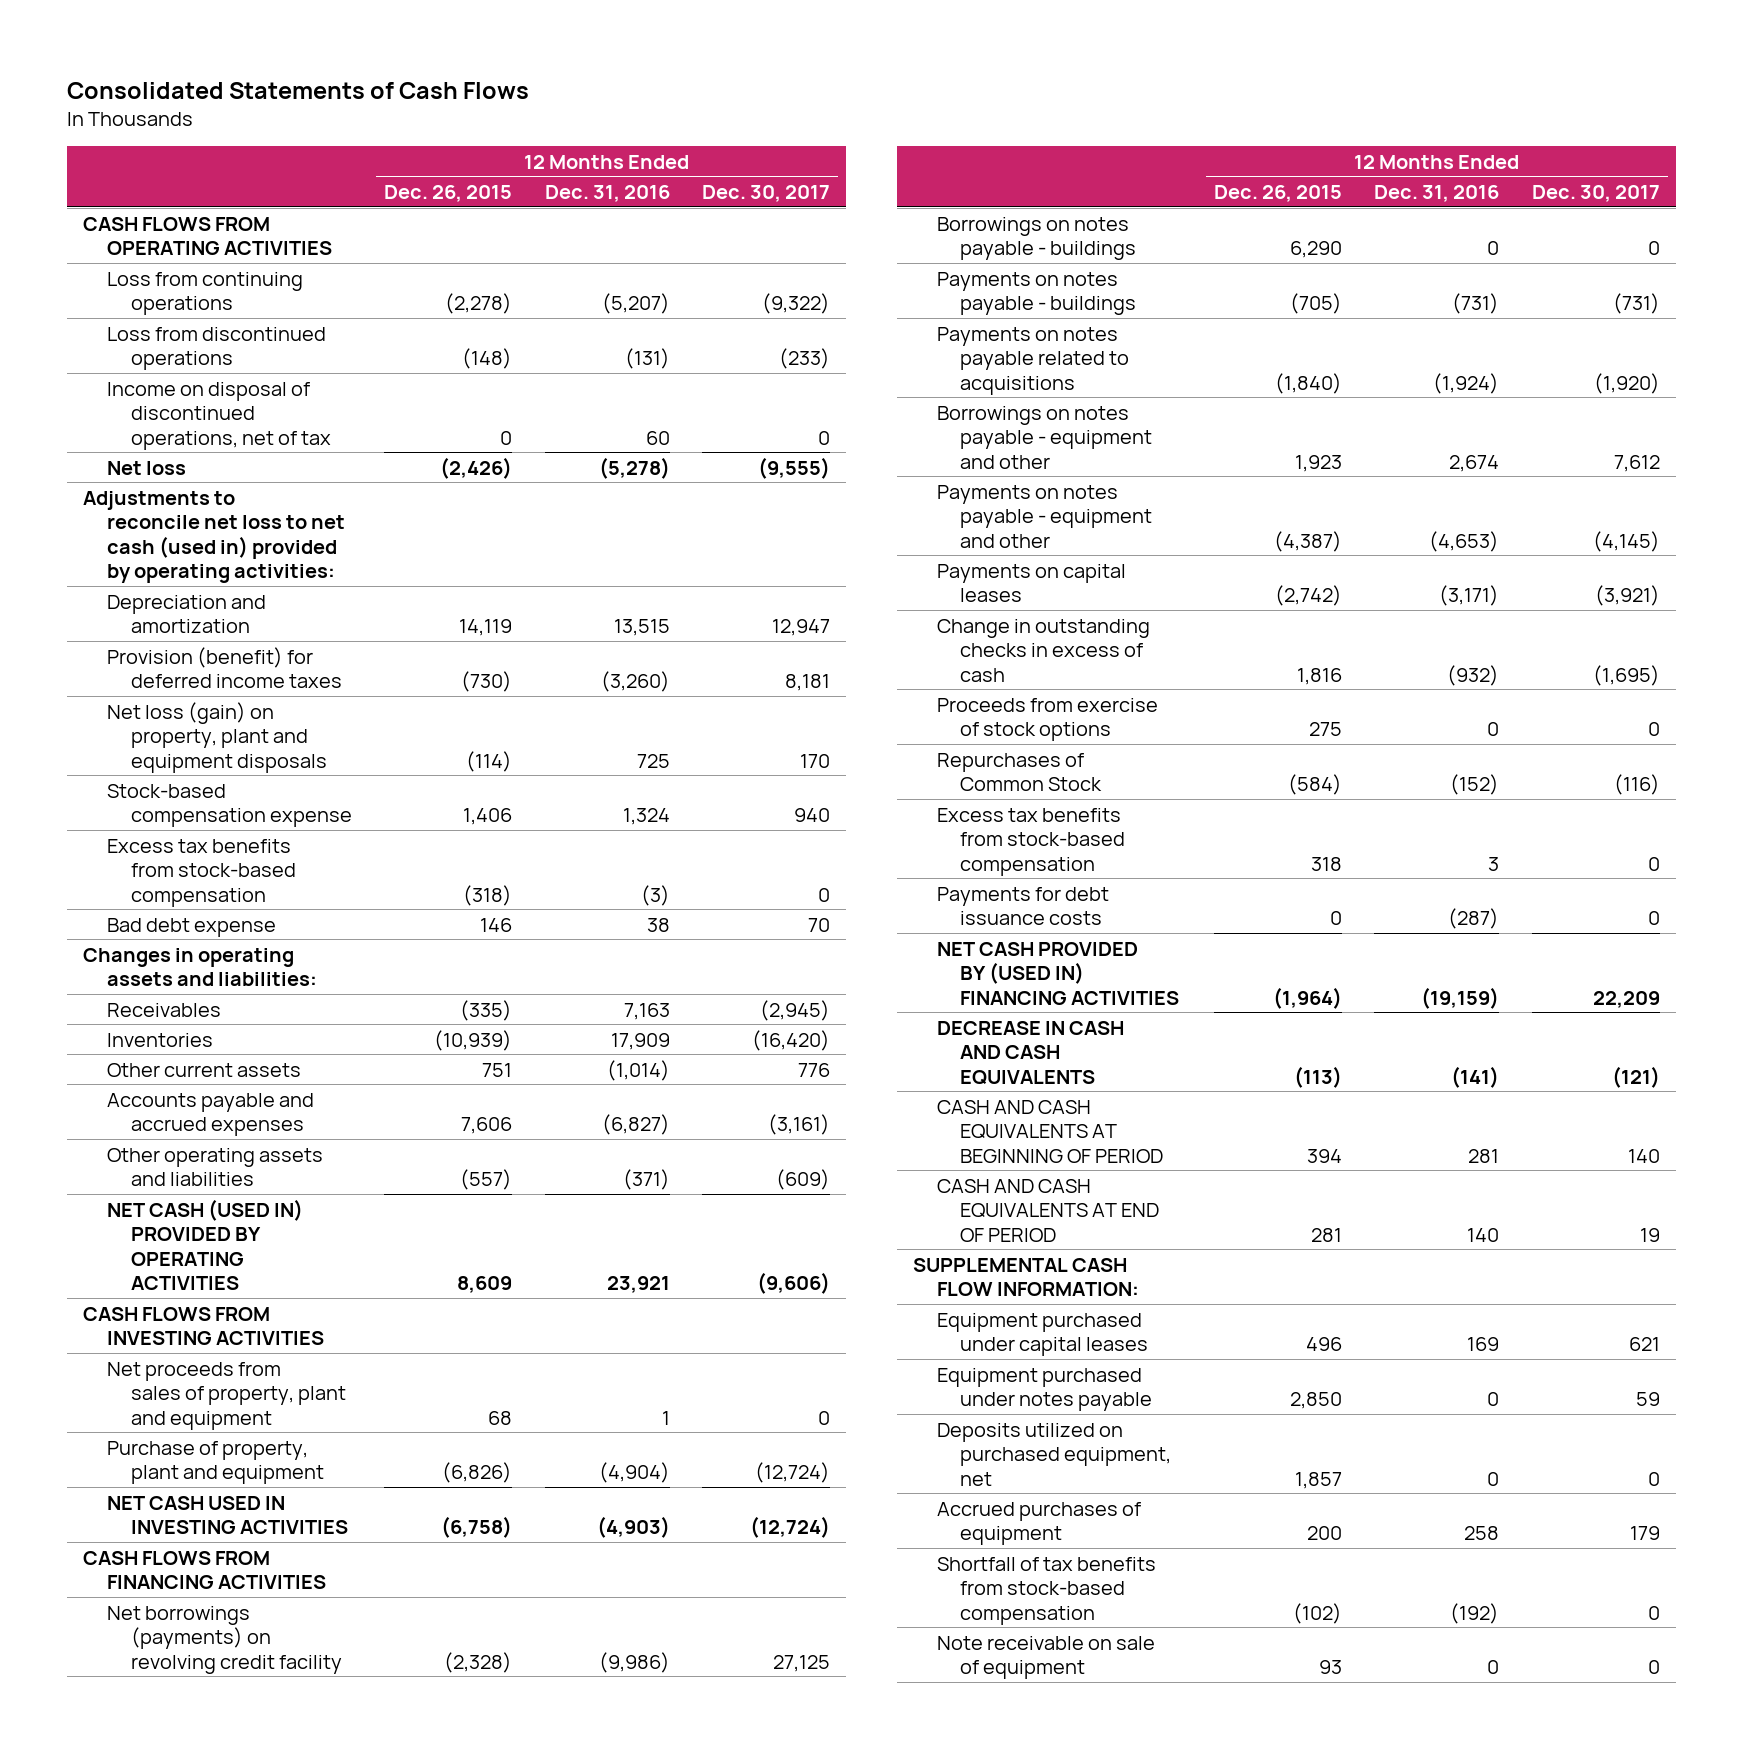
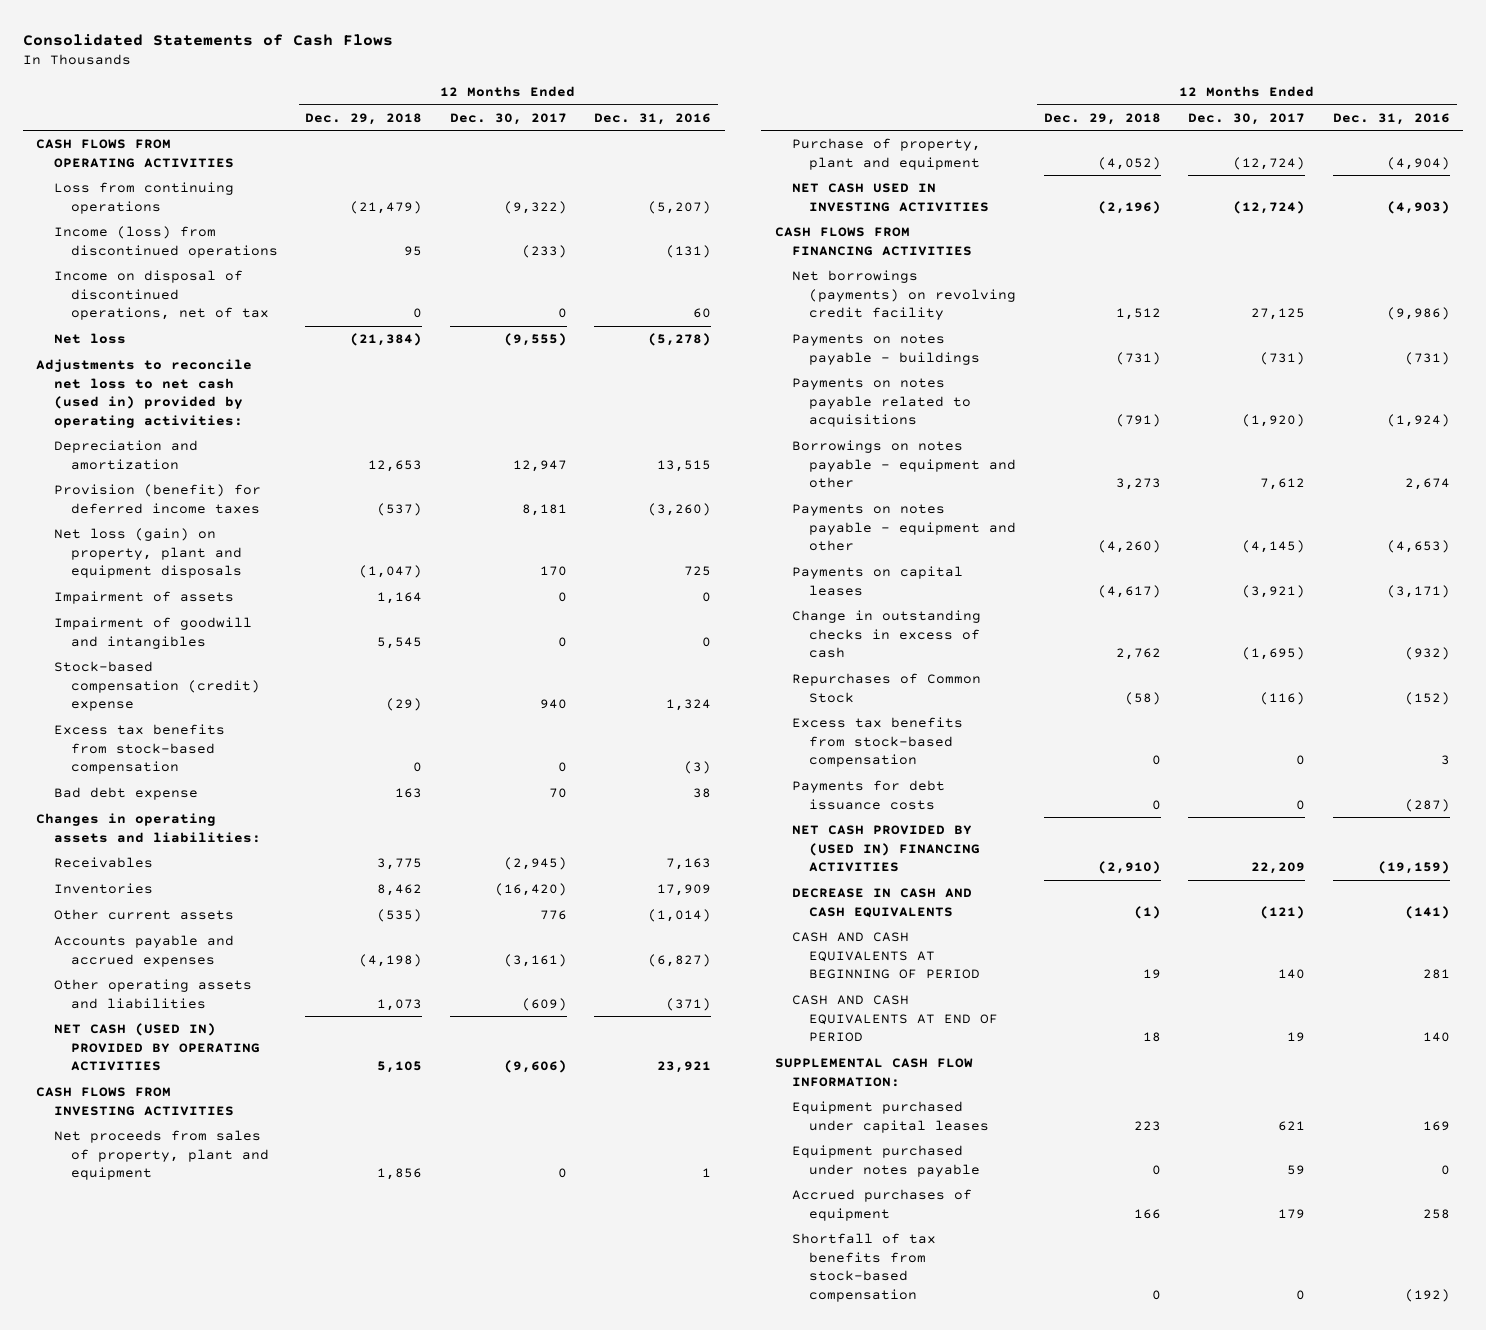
[384,184,513,202] Dec. 26, 2015 -> none
none -> [305,112,423,125] Dec. 29, 2018
[107,326,327,371] Loss from discontinued operations -> [53,226,279,258] Income (loss) from discontinued operations
none -> [53,591,234,605] Impairment of assets
none -> [53,617,252,649] Impairment of goodwill and intangibles
[107,783,352,828] Stock-based compensation expense -> [53,661,261,712] Stock-based compensation (credit) expense
[936,216,1137,261] Borrowings on notes payable - buildings -> none
[936,697,1158,742] Proceeds from exercise of stock options -> none
[936,1422,1172,1486] Deposits utilized on purchased equipment, net -> none
[936,1635,1155,1680] Note receivable on sale of equipment -> none

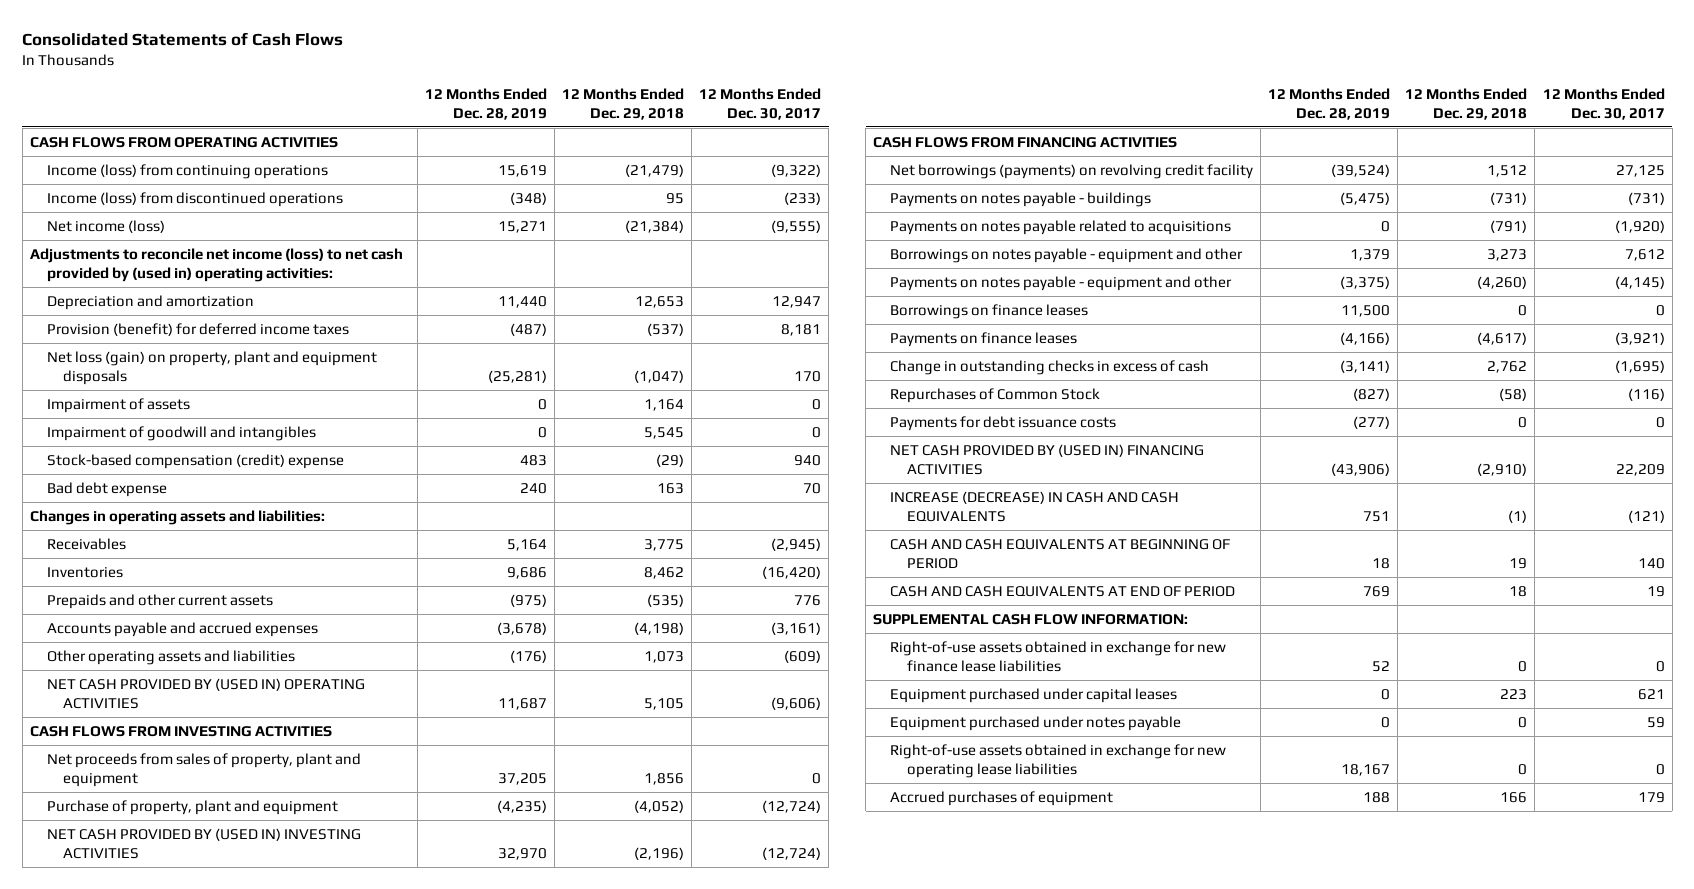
[594,112,712,125] Dec. 31, 2016 -> none
none -> [424,87,547,120] 12 Months Ended Dec. 28, 2019
[53,182,234,214] Loss from continuing operations -> [46,163,328,179] Income (loss) from continuing operations
[53,270,270,321] Income on disposal of discontinued operations, net of tax -> none
[53,333,126,345] Net loss -> [46,219,165,233] Net income (loss)
[36,359,253,428] Adjustments to reconcile net loss to net cash (used in) provided by operating activities: -> [29,247,403,282] Adjustments to reconcile net income (loss) to net cash provided by (used in) operating activities:
[53,724,225,775] Excess tax benefits from stock-based compensation -> none
[53,909,234,921] Other current assets -> [46,593,273,609] Prepaids and other current assets
[53,1023,261,1072] NET CASH (USED IN) PROVIDED BY OPERATING ACTIVITIES -> [46,677,365,709] NET CASH PROVIDED BY (USED IN) OPERATING ACTIVITIES
[792,183,990,212] NET CASH USED IN INVESTING ACTIVITIES -> [46,827,361,859] NET CASH PROVIDED BY (USED IN) INVESTING ACTIVITIES
none -> [889,303,1088,319] Borrowings on finance leases
[792,566,964,596] Payments on capital leases -> [889,331,1077,347] Payments on finance leases
[792,717,964,768] Excess tax benefits from stock-based compensation -> none
[792,888,973,918] DECREASE IN CASH AND CASH EQUIVALENTS -> [889,490,1179,522] INCREASE (DECREASE) IN CASH AND CASH EQUIVALENTS
none -> [889,640,1226,672] Right-of-use assets obtained in exchange for new finance lease liabilities
none -> [889,743,1226,778] Right-of-use assets obtained in exchange for new operating lease liabilities
[792,1233,937,1302] Shortfall of tax benefits from stock-based compensation -> none

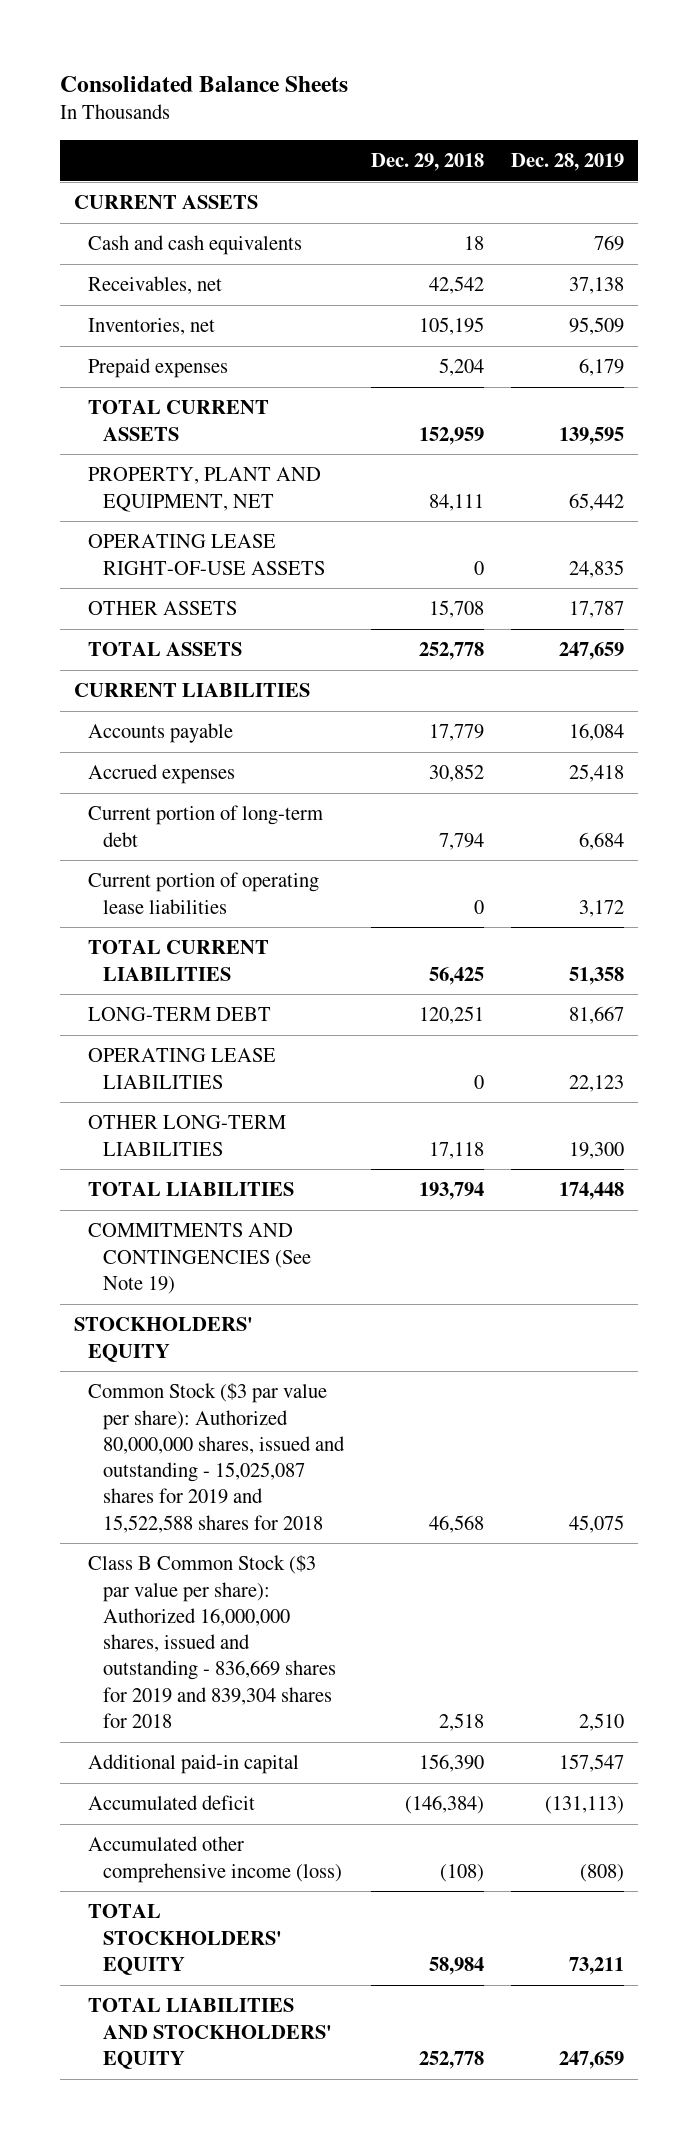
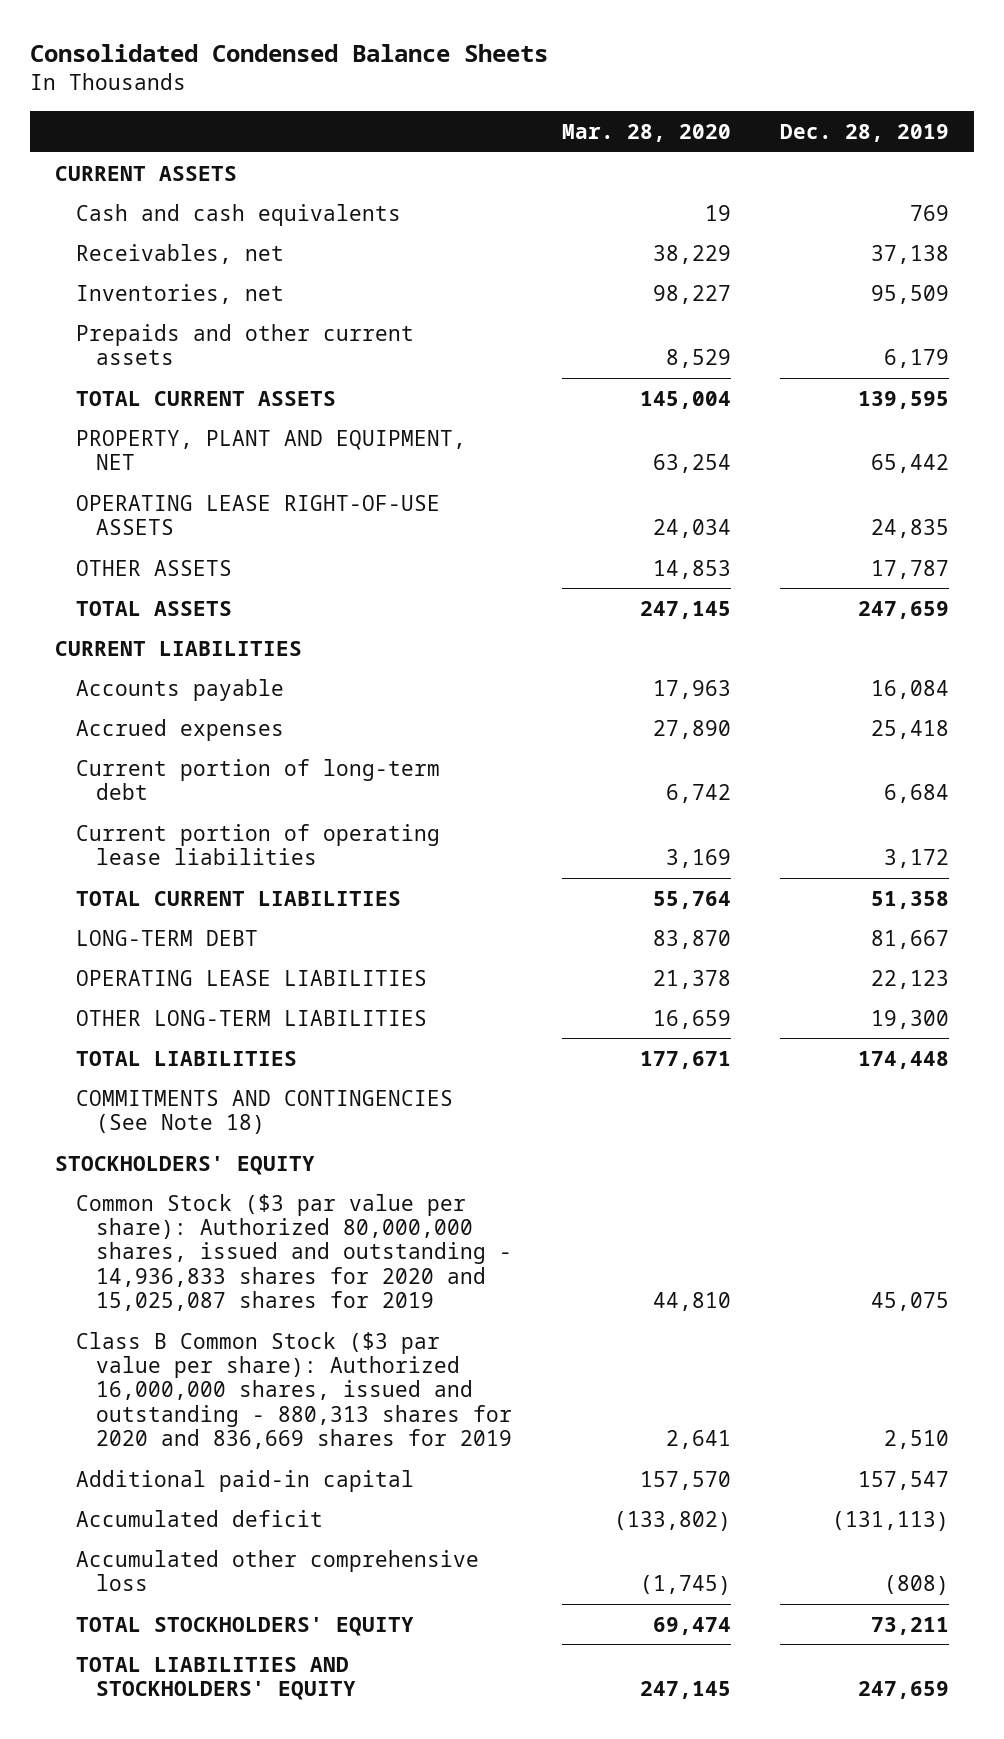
[60,75,349,92] Consolidated Balance Sheets -> [30,44,549,63] Consolidated Condensed Balance Sheets
[371,153,485,172] Dec. 29, 2018 -> none
none -> [561,123,731,142] Mar. 28, 2020
[88,358,229,379] Prepaid expenses -> [75,323,414,366] Prepaids and other current assets
[88,1223,312,1294] COMMITMENTS AND CONTINGENCIES (See Note 19) -> [75,1089,453,1135] COMMITMENTS AND CONTINGENCIES (See Note 18)
[88,1383,346,1533] Common Stock ($3 par value per share): Authorized 80,000,000 shares, issued and outstanding - 15,025,087 shares for 2019 and 15,522,588 shares for 2018 -> [75,1193,513,1312] Common Stock ($3 par value per share): Authorized 80,000,000 shares, issued and outstanding - 14,936,833 shares for 2020 and 15,025,087 shares for 2019
[88,1555,337,1728] Class B Common Stock ($3 par value per share): Authorized 16,000,000 shares, issued and outstanding - 836,669 shares for 2019 and 839,304 shares for 2018 -> [75,1331,513,1450] Class B Common Stock ($3 par value per share): Authorized 16,000,000 shares, issued and outstanding - 880,313 shares for 2020 and 836,669 shares for 2019
[88,1836,343,1883] Accumulated other comprehensive income (loss) -> [75,1549,479,1592] Accumulated other comprehensive loss

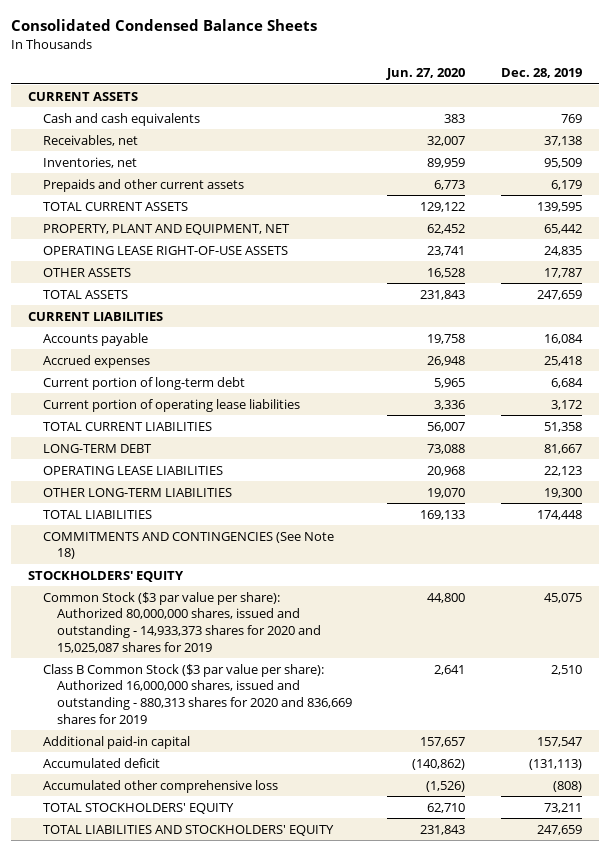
[561,123,731,142] Mar. 28, 2020 -> none
none -> [386,68,466,81] Jun. 27, 2020
[75,1193,513,1312] Common Stock ($3 par value per share): Authorized 80,000,000 shares, issued and outstanding - 14,936,833 shares for 2020 and 15,025,087 shares for 2019 -> [42,591,322,654] Common Stock ($3 par value per share): Authorized 80,000,000 shares, issued and outstanding - 14,933,373 shares for 2020 and 15,025,087 shares for 2019

